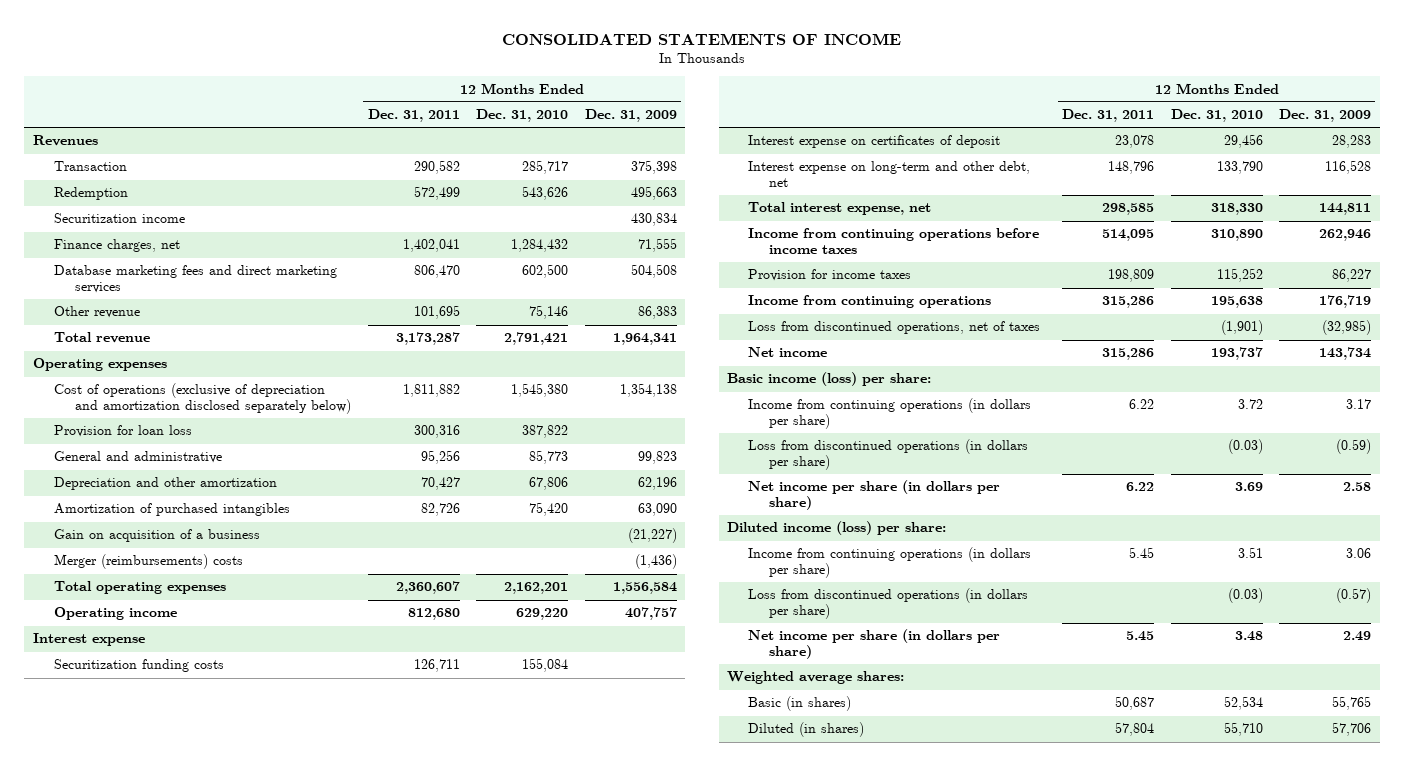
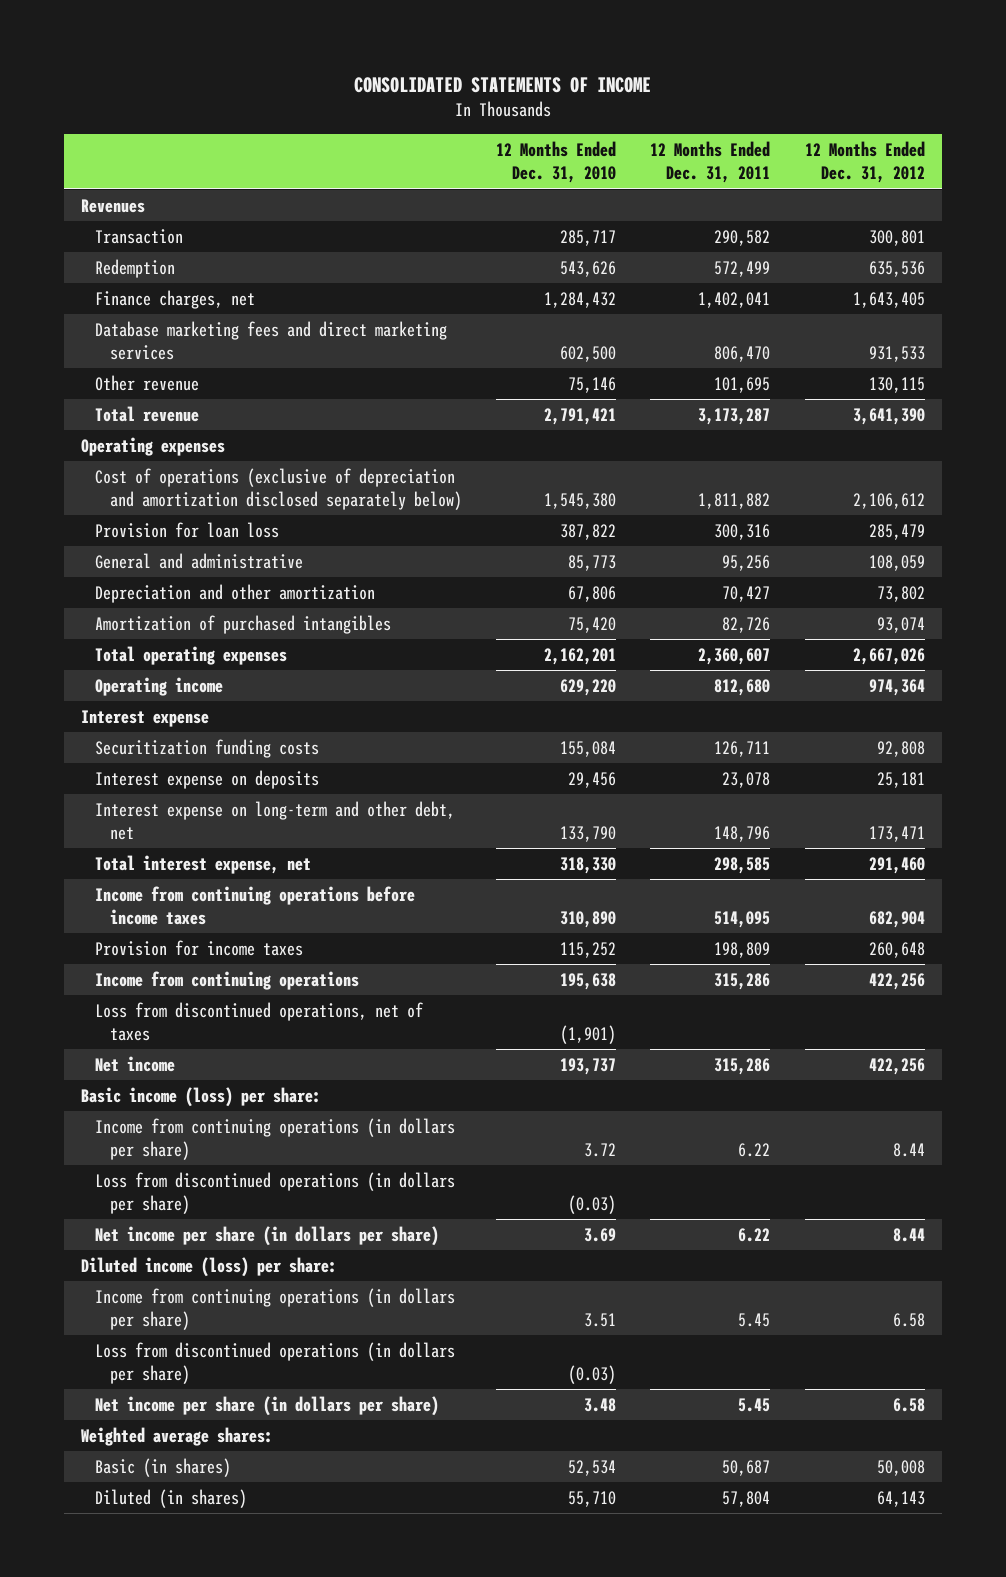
[585,109,678,123] Dec. 31, 2009 -> none
none -> [804,141,925,184] 12 Months Ended Dec. 31, 2012
[53,213,185,224] Securitization income -> none
[53,529,260,543] Gain on acquisition of a business -> none
[53,554,243,570] Merger (reimbursements) costs -> none
[748,135,1001,149] Interest expense on certificates of deposit -> [95,769,320,789] Interest expense on deposits

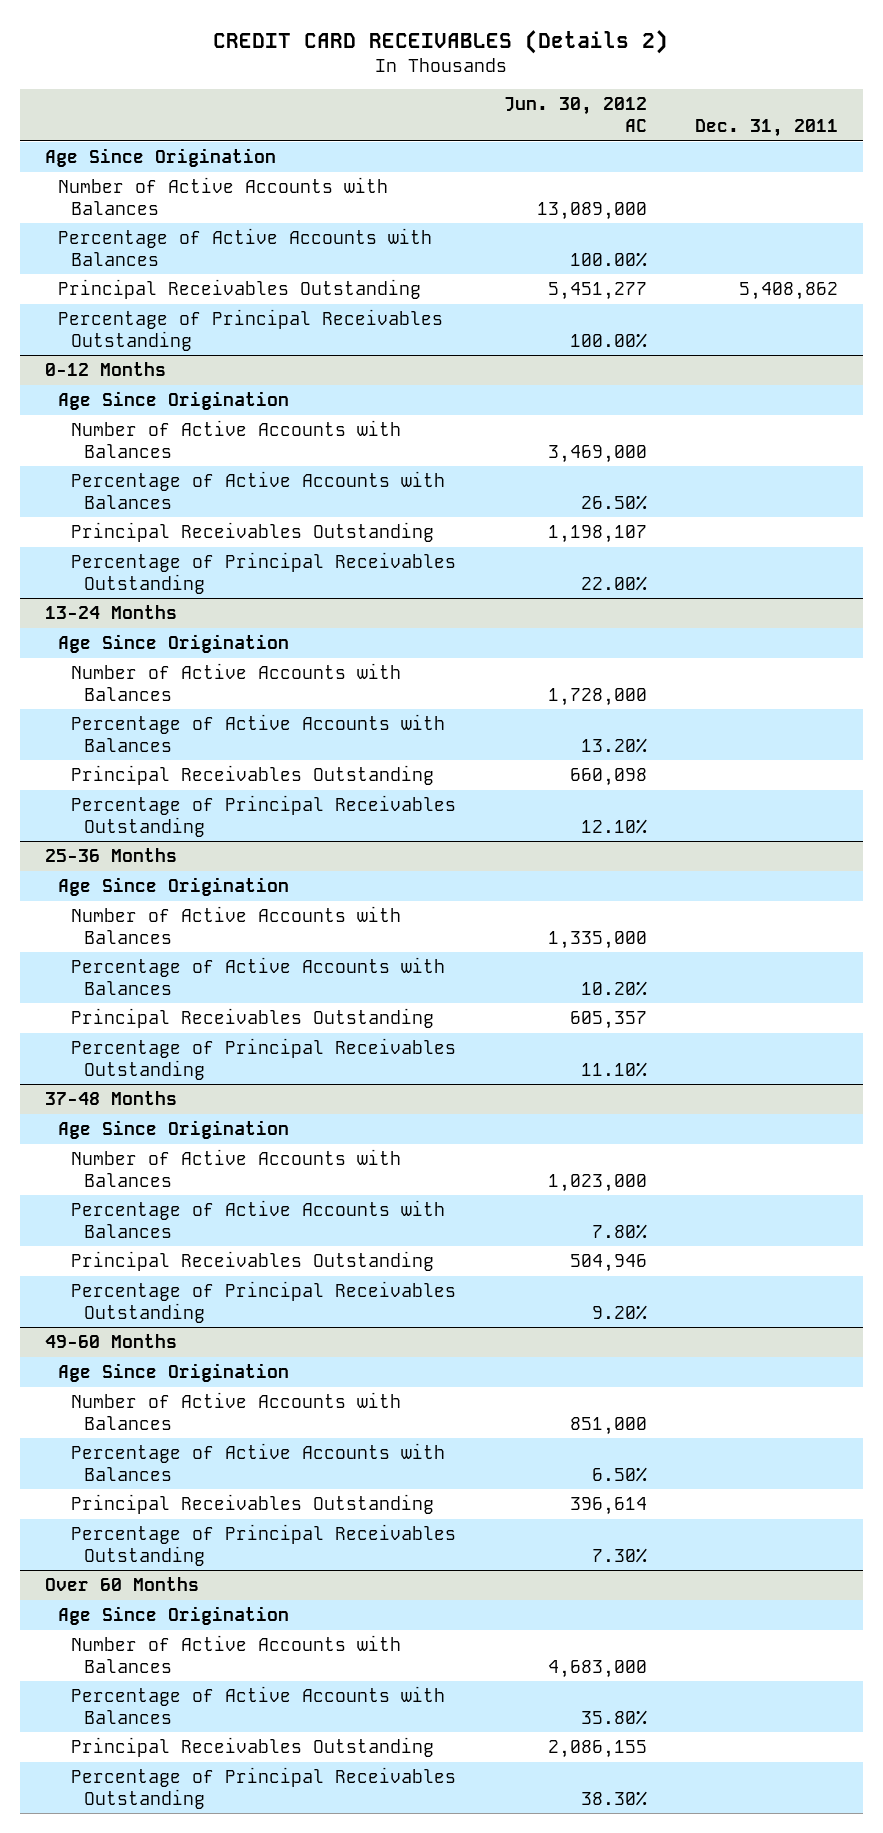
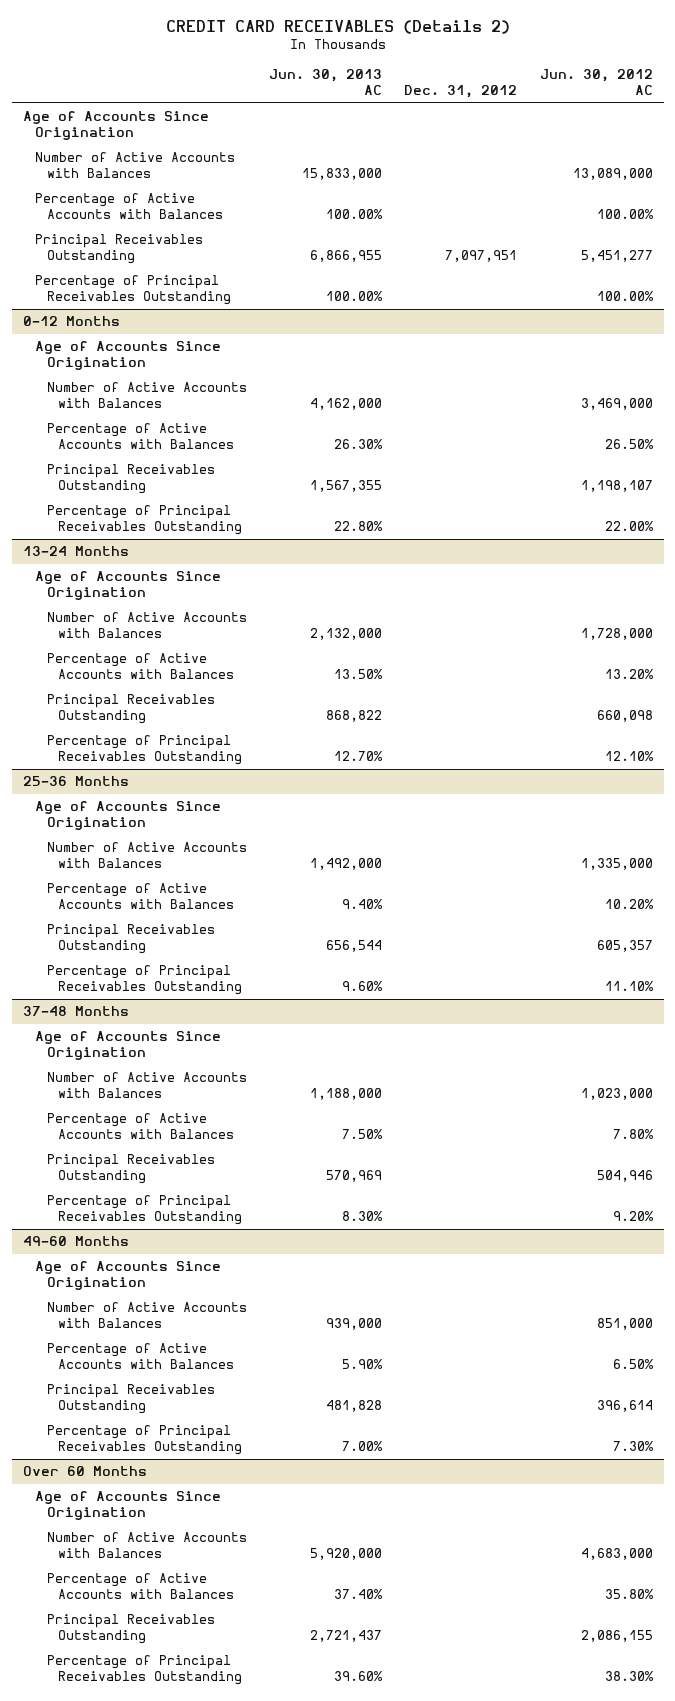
[695,119,839,138] Dec. 31, 2011 -> none
none -> [268,69,382,96] Jun. 30, 2013 AC
none -> [404,85,518,99] Dec. 31, 2012
[44,147,276,167] Age Since Origination -> [22,111,209,141] Age of Accounts Since Origination
[57,390,289,410] Age Since Origination -> [34,341,221,371] Age of Accounts Since Origination
[57,633,289,653] Age Since Origination -> [34,571,221,601] Age of Accounts Since Origination
[57,876,289,896] Age Since Origination -> [34,801,221,831] Age of Accounts Since Origination
[57,1119,289,1139] Age Since Origination -> [34,1031,221,1061] Age of Accounts Since Origination
[57,1362,289,1382] Age Since Origination -> [34,1261,221,1291] Age of Accounts Since Origination
[57,1605,289,1625] Age Since Origination -> [34,1491,221,1521] Age of Accounts Since Origination

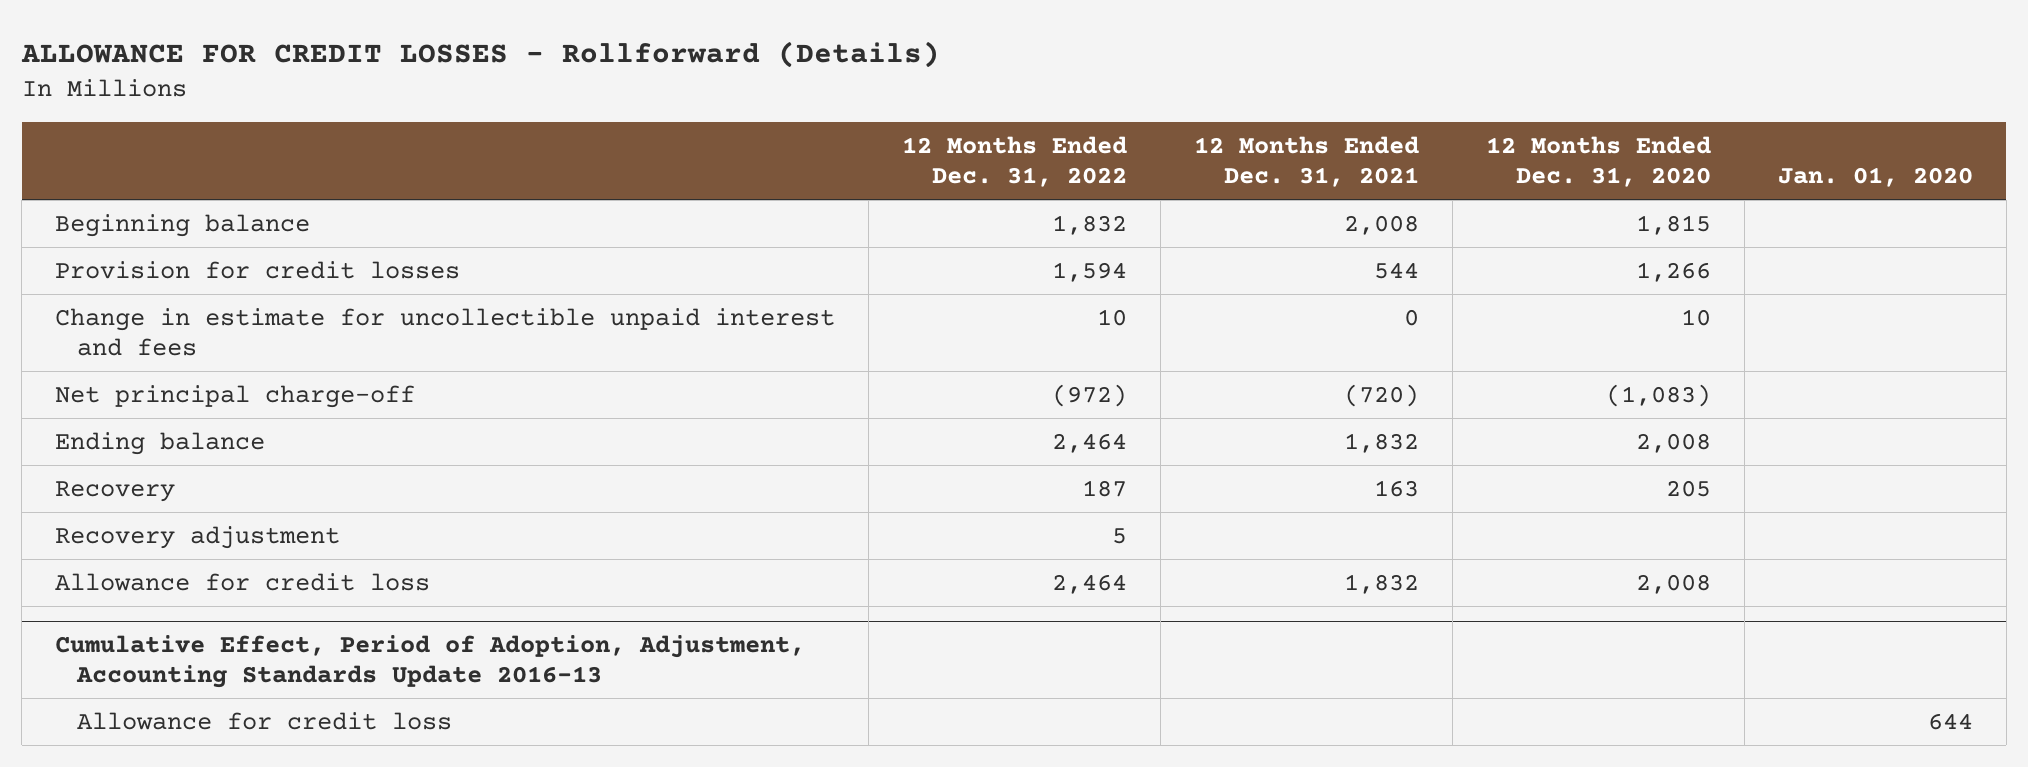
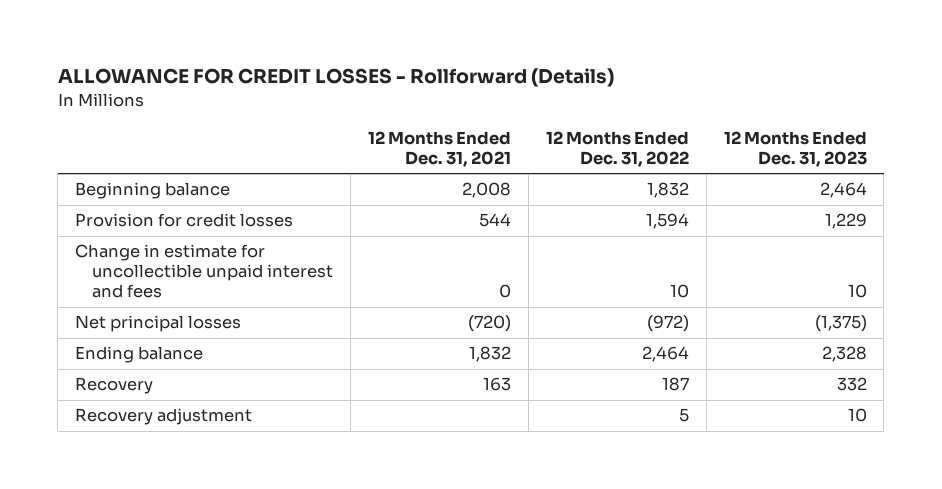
[1485,135,1711,187] 12 Months Ended Dec. 31, 2020 -> none
[1777,166,1973,187] Jan. 01, 2020 -> none
none -> [723,130,867,167] 12 Months Ended Dec. 31, 2023
[55,385,416,409] Net principal charge-off -> [75,315,242,333] Net principal losses
[55,573,431,592] Allowance for credit loss -> none
[55,635,806,689] Cumulative Effect, Period of Adoption, Adjustment, Accounting Standards Update 2016-13 -> none
[77,712,453,731] Allowance for credit loss -> none

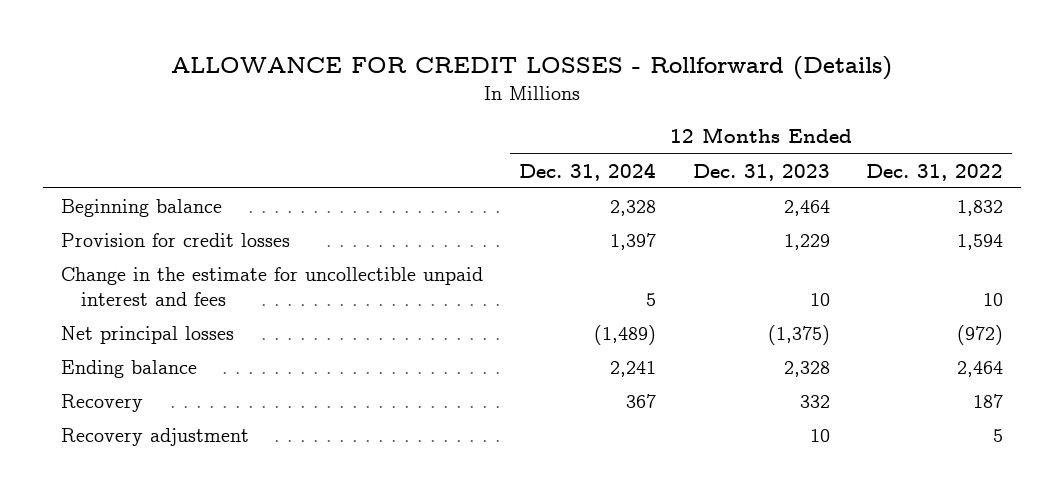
[367,130,511,167] 12 Months Ended Dec. 31, 2021 -> none
none -> [519,162,657,181] Dec. 31, 2024
[75,244,334,299] Change in estimate for uncollectible unpaid interest and fees -> [60,266,483,307] Change in the estimate for uncollectible unpaid interest and fees

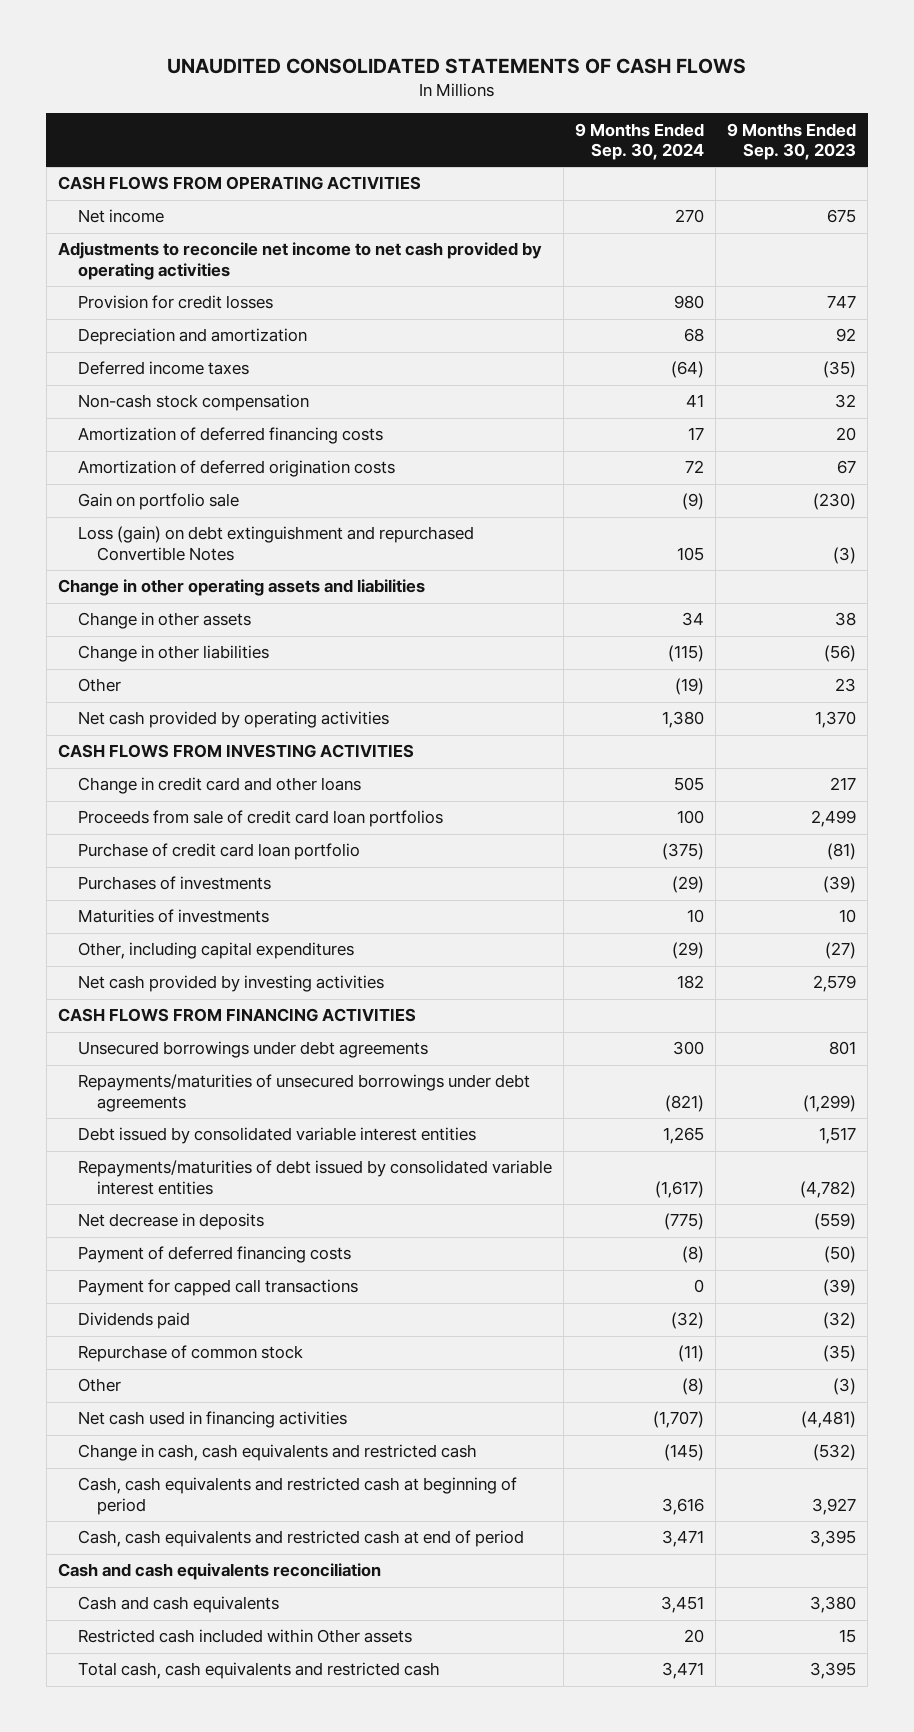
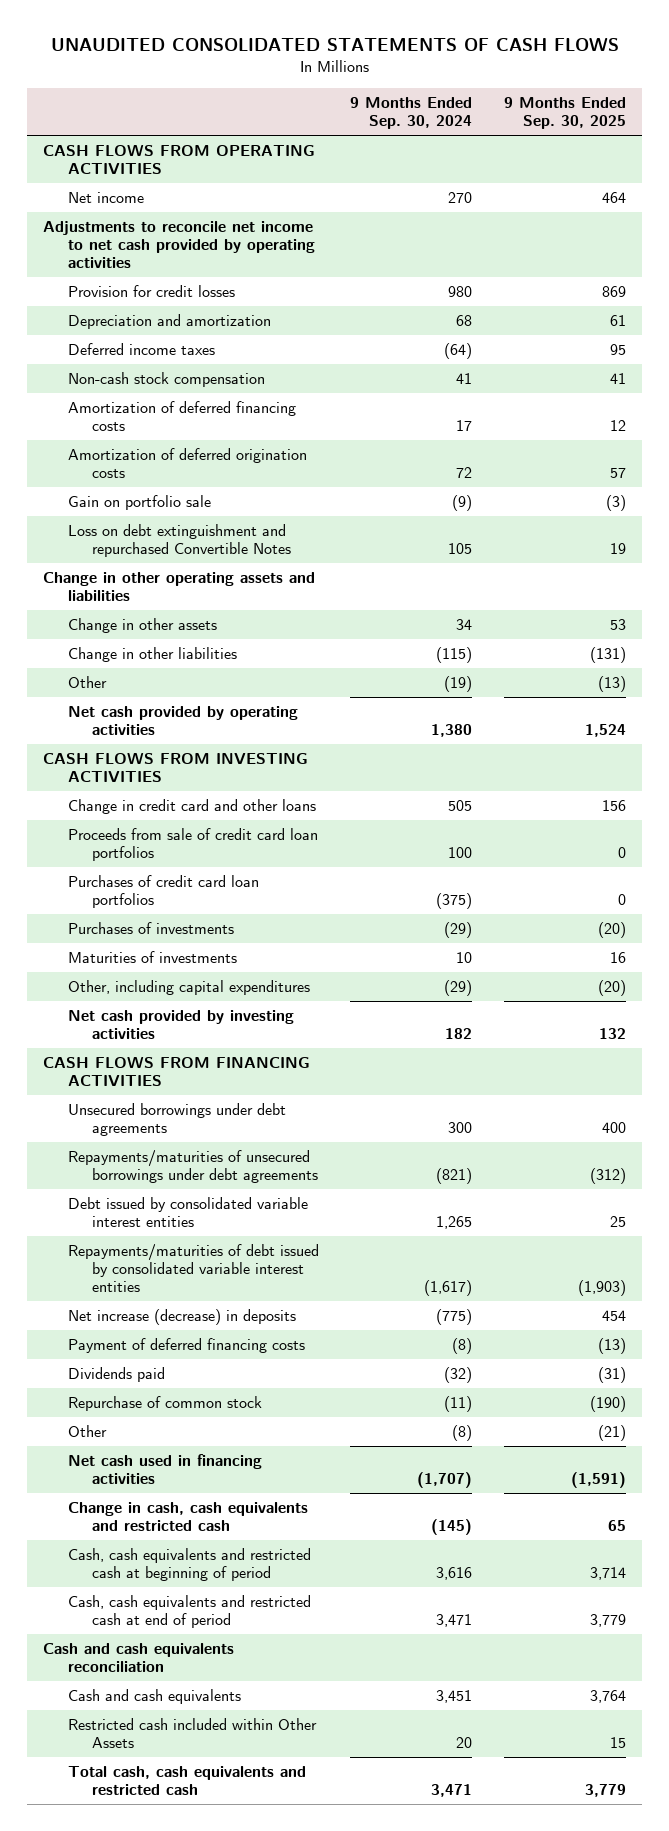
[727,122,857,160] 9 Months Ended Sep. 30, 2023 -> none
none -> [503,96,626,130] 9 Months Ended Sep. 30, 2025
[77,526,474,561] Loss (gain) on debt extinguishment and repurchased Convertible Notes -> [67,524,292,558] Loss on debt extinguishment and repurchased Convertible Notes
[77,843,360,861] Purchase of credit card loan portfolio -> [67,875,259,909] Purchases of credit card loan portfolios
[77,1213,264,1231] Net decrease in deposits -> [67,1309,296,1326] Net increase (decrease) in deposits
[77,1279,358,1297] Payment for capped call transactions -> none
[77,1629,412,1644] Restricted cash included within Other assets -> [67,1718,317,1749] Restricted cash included within Other Assets

